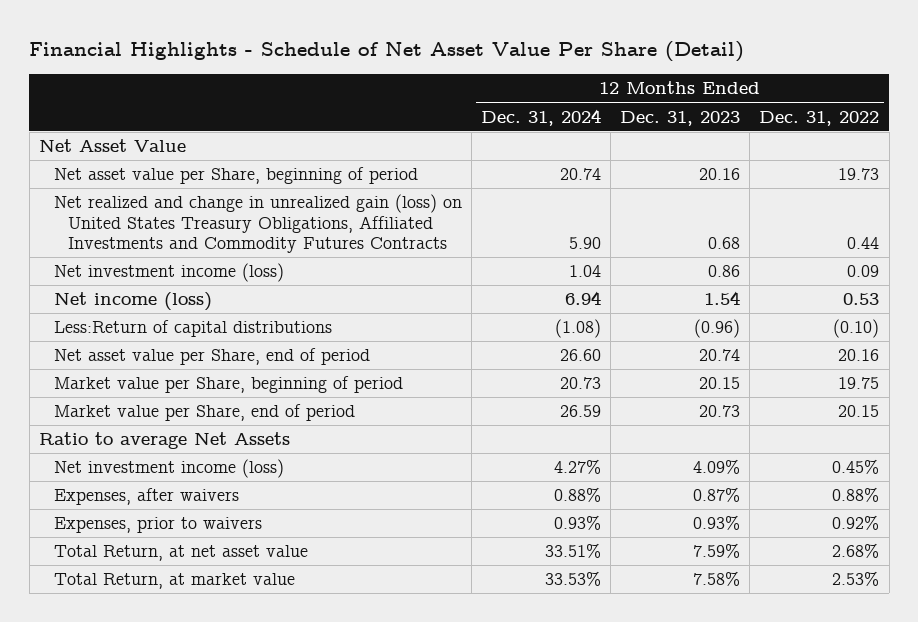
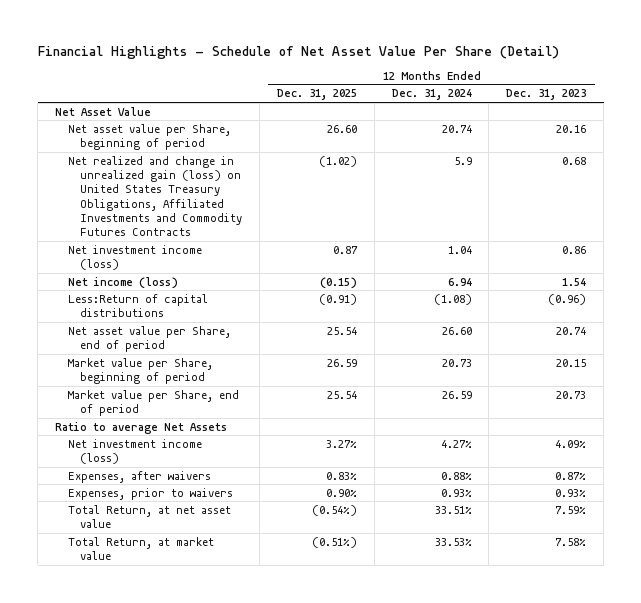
[759,110,880,126] Dec. 31, 2022 -> none
none -> [277,89,358,101] Dec. 31, 2025
[568,237,601,250] 5.90 -> [453,156,472,165] 5.9

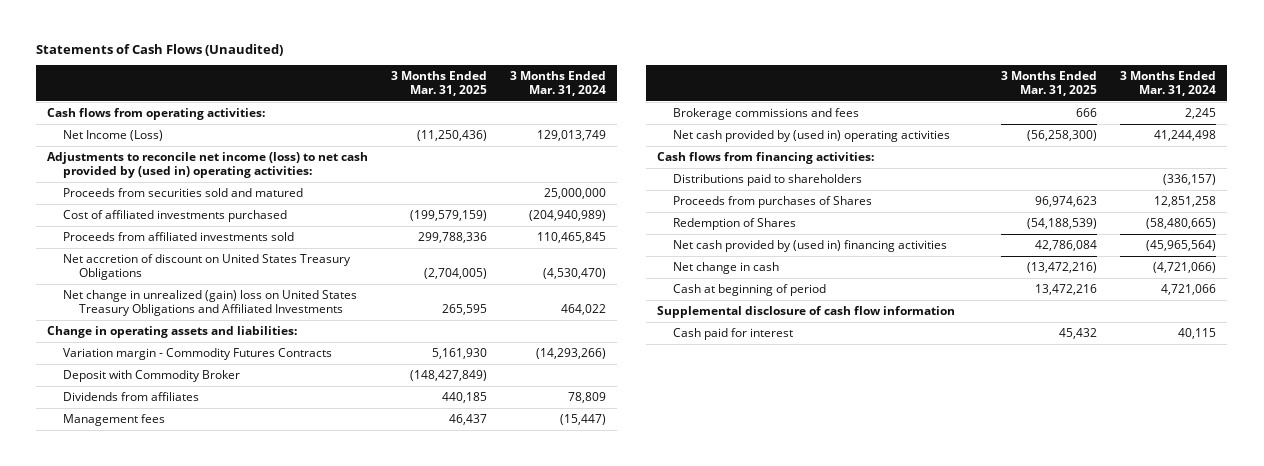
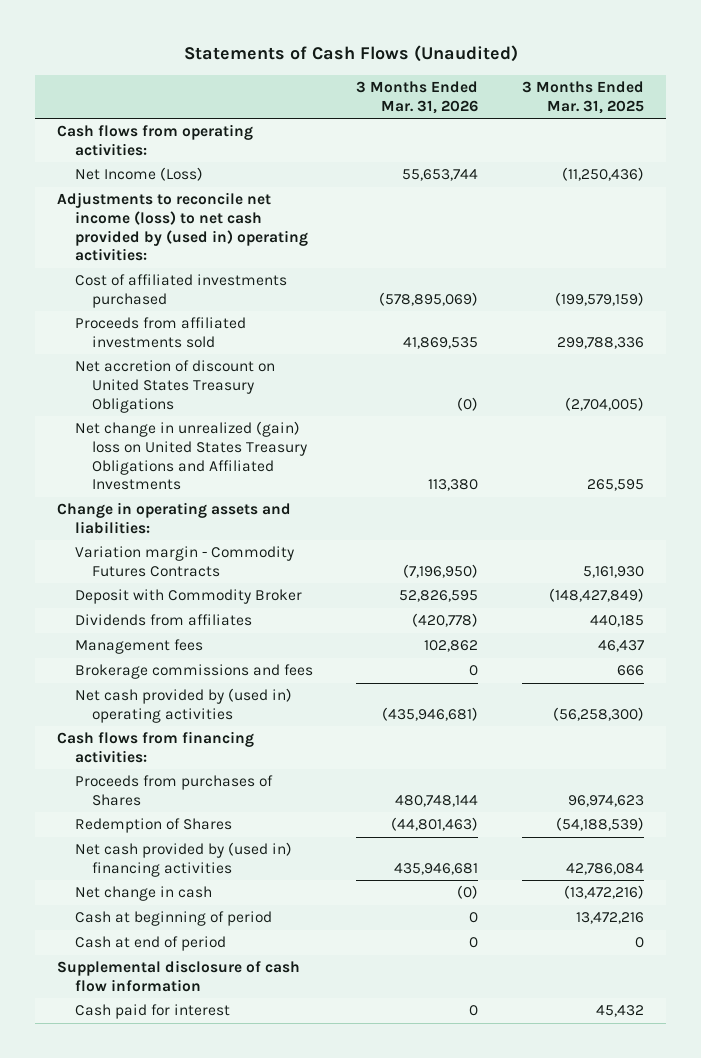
[510,71,607,97] 3 Months Ended Mar. 31, 2024 -> none
none -> [356,81,479,114] 3 Months Ended Mar. 31, 2026
[63,187,304,197] Proceeds from securities sold and matured -> none
[673,173,863,186] Distributions paid to shareholders -> none
none -> [74,936,226,952] Cash at end of period

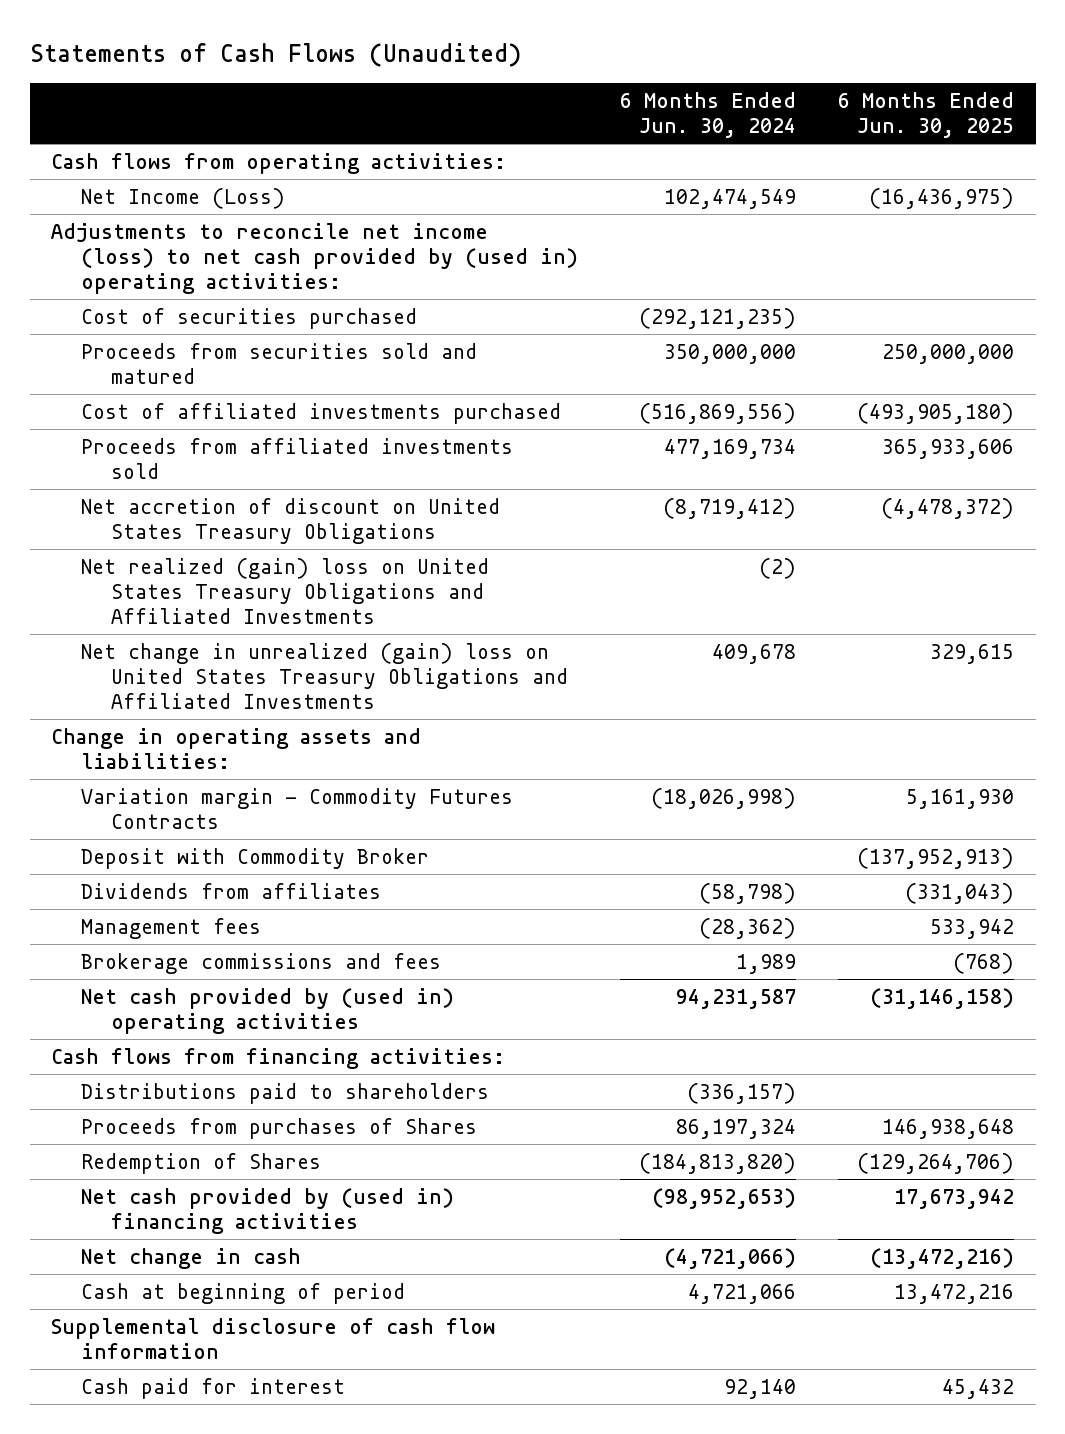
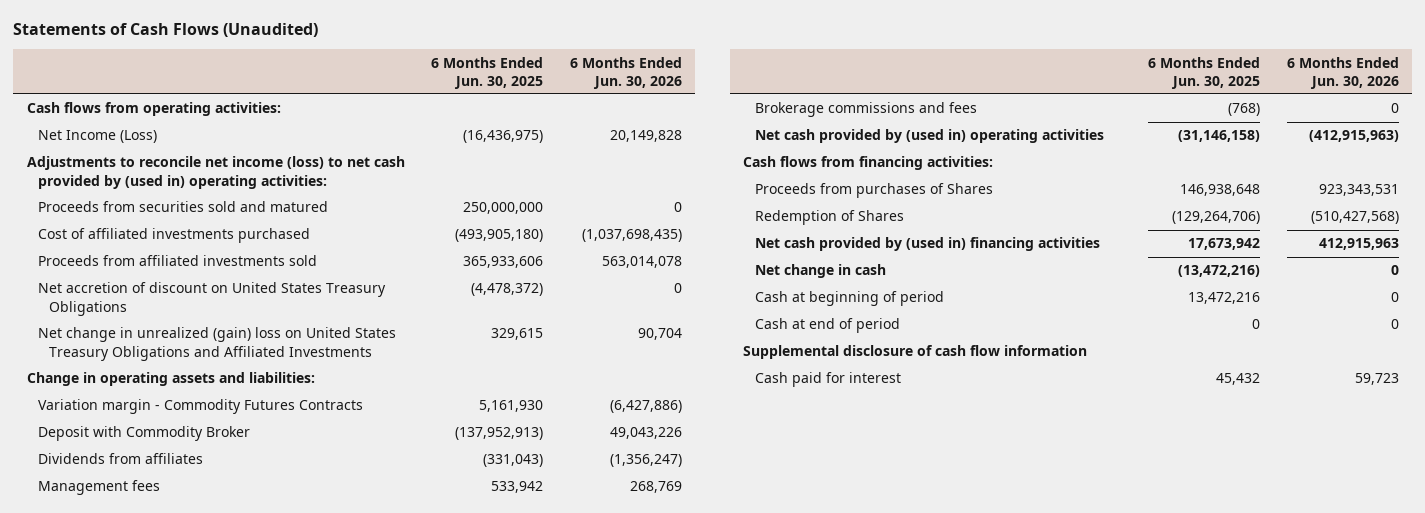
[620,92,797,139] 6 Months Ended Jun. 30, 2024 -> none
none -> [569,56,682,89] 6 Months Ended Jun. 30, 2026
[81,307,418,329] Cost of securities purchased -> none
[81,557,490,624] Net realized (gain) loss on United States Treasury Obligations and Affiliated Investments -> none
[81,1082,490,1104] Distributions paid to shareholders -> none
none -> [754,318,900,334] Cash at end of period

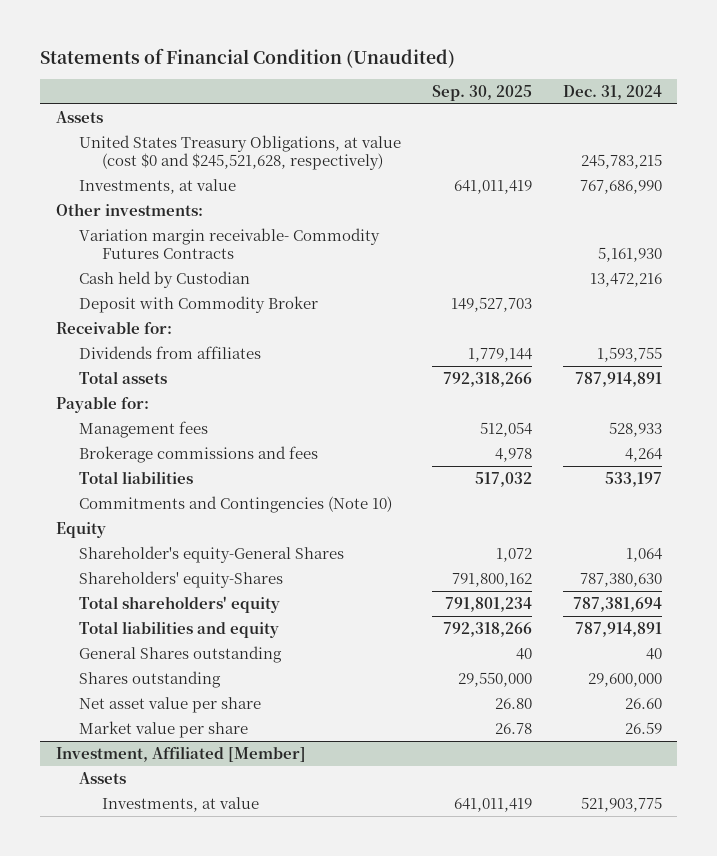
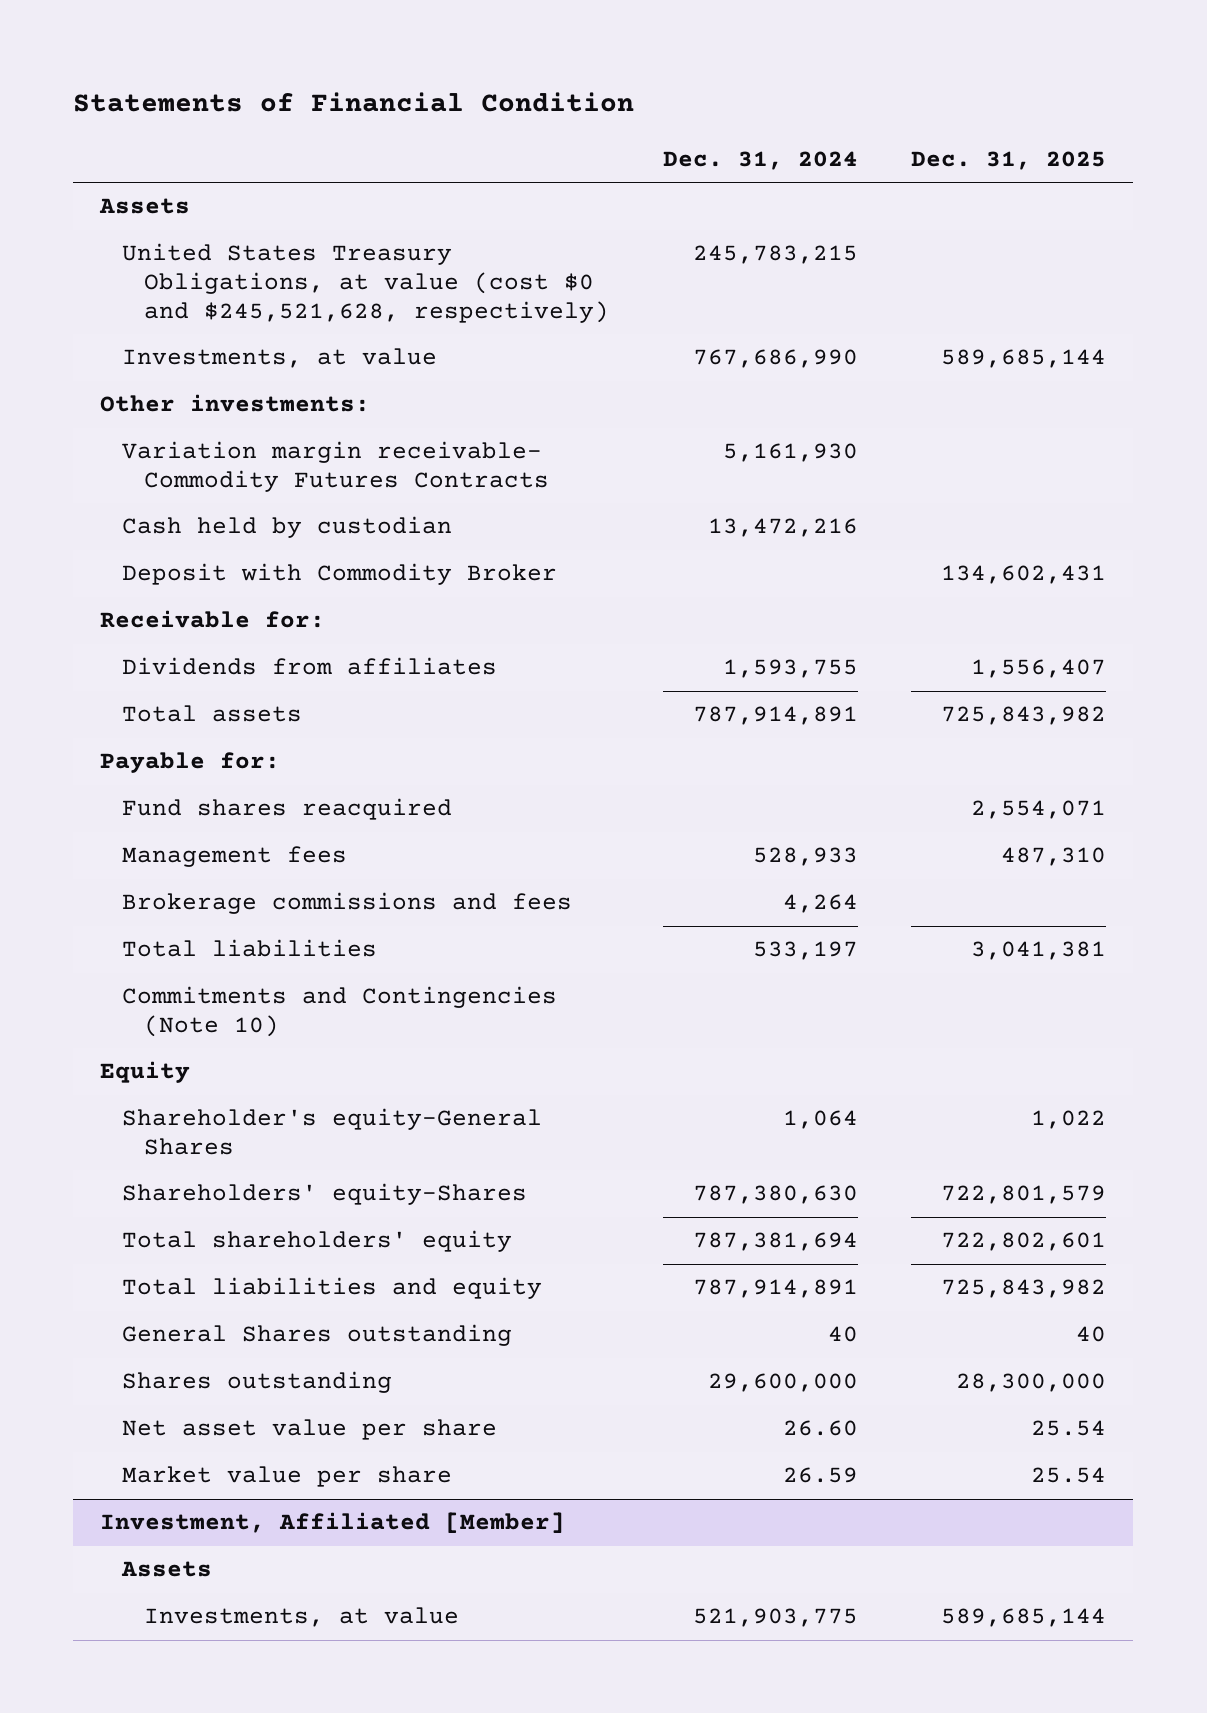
[40,47,456,68] Statements of Financial Condition (Unaudited) -> [73,92,635,113] Statements of Financial Condition
[431,84,532,101] Sep. 30, 2025 -> none
none -> [911,151,1107,171] Dec. 31, 2025
[79,270,251,288] Cash held by Custodian -> [122,516,453,539] Cash held by custodian
none -> [122,798,453,821] Fund shares reacquired

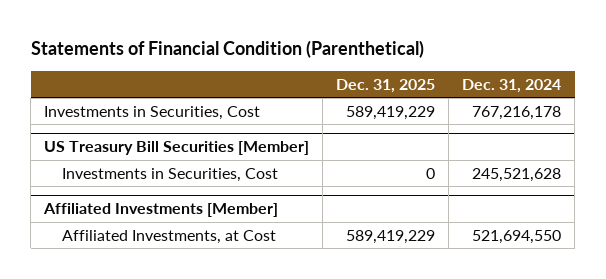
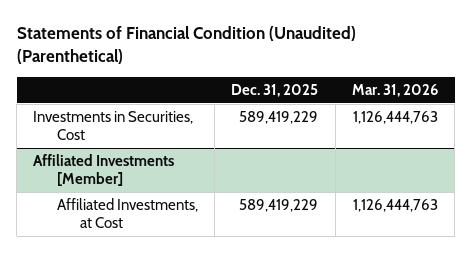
[30,40,424,59] Statements of Financial Condition (Parenthetical) -> [16,26,356,65] Statements of Financial Condition (Unaudited) (Parenthetical)
[462,78,562,93] Dec. 31, 2024 -> none
none -> [351,84,438,98] Mar. 31, 2026
[44,141,310,156] US Treasury Bill Securities [Member] -> none
[62,167,279,182] Investments in Securities, Cost -> none

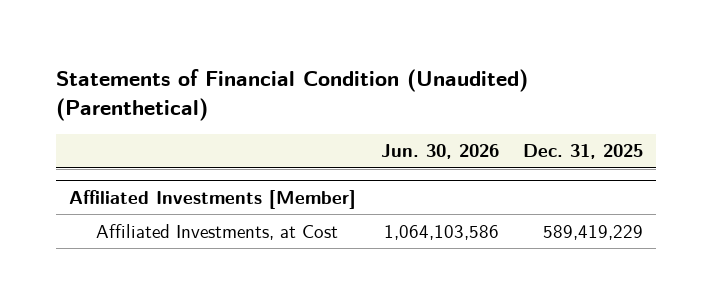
[351,84,438,98] Mar. 31, 2026 -> none
none -> [380,144,499,160] Jun. 30, 2026
[33,111,194,141] Investments in Securities, Cost -> none

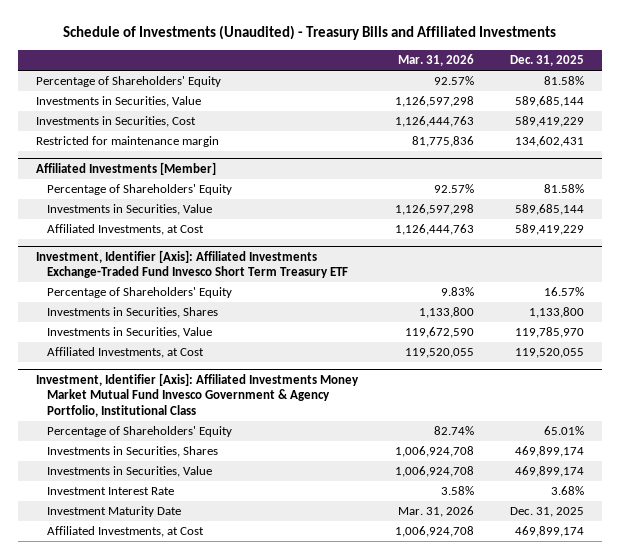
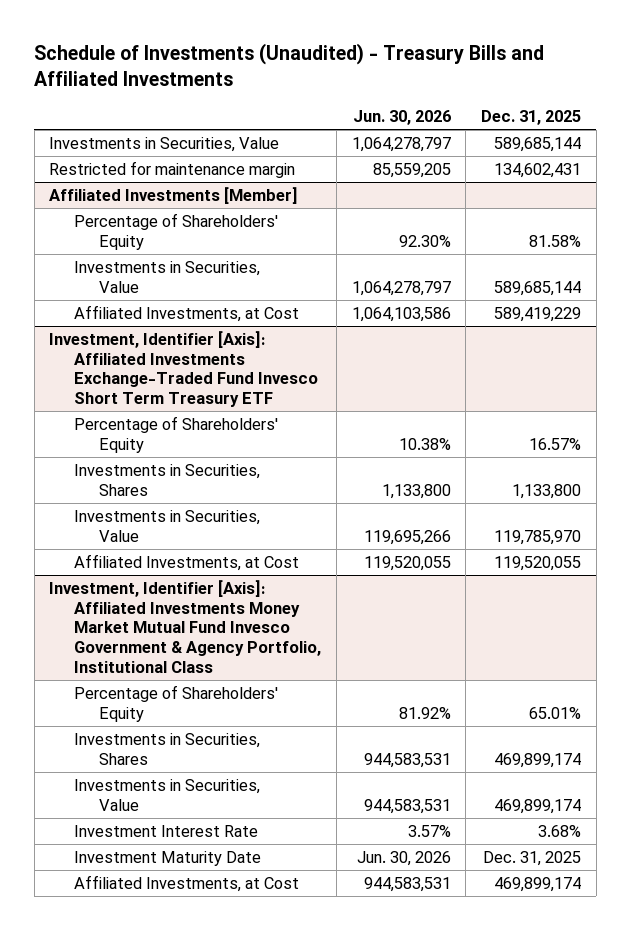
[397,53,474,66] Mar. 31, 2026 -> none
none -> [352,110,451,126] Jun. 30, 2026
[36,76,222,88] Percentage of Shareholders' Equity -> none
[36,116,197,128] Investments in Securities, Cost -> none

